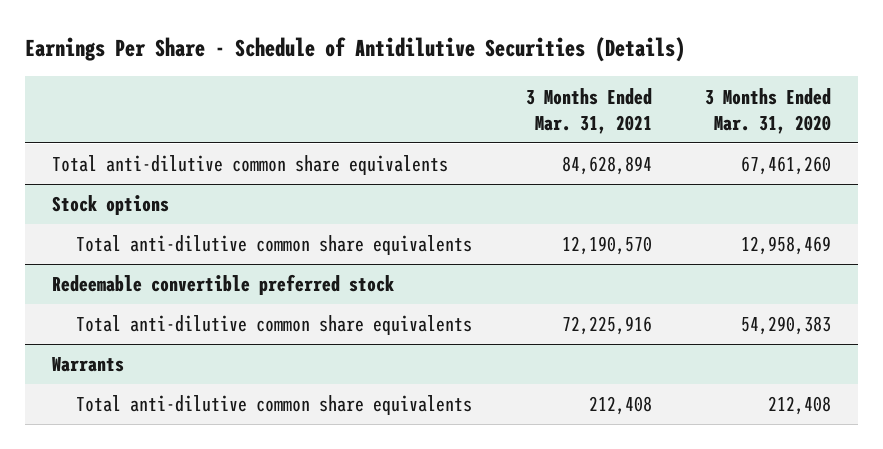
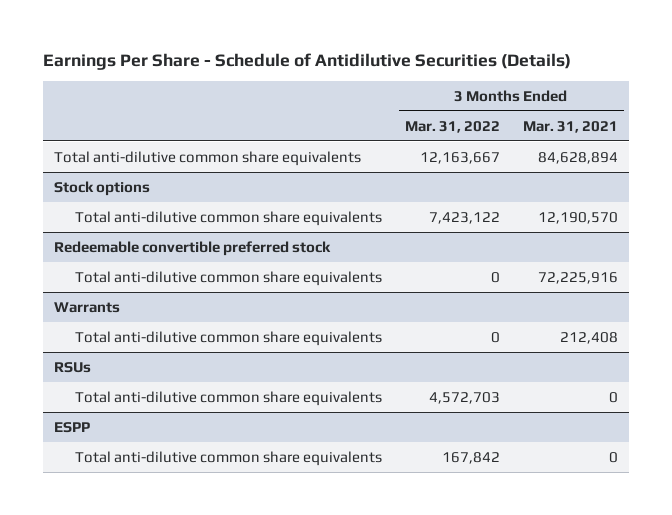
[705,87,832,134] 3 Months Ended Mar. 31, 2020 -> none
none -> [404,120,500,133] Mar. 31, 2022
none -> [54,361,92,373] RSUs
none -> [74,390,382,406] Total anti-dilutive common share equivalents
none -> [54,421,91,433] ESPP
none -> [74,450,382,466] Total anti-dilutive common share equivalents

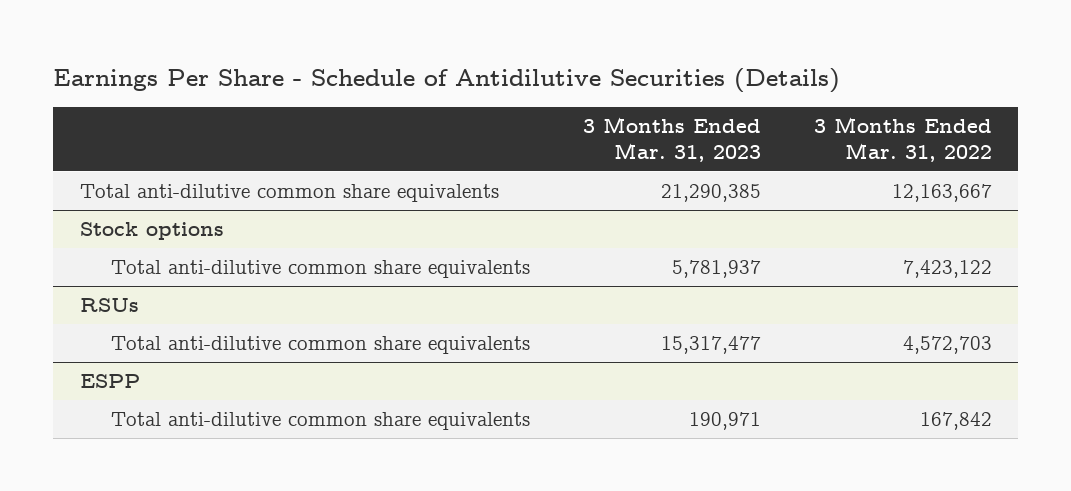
[522,120,618,133] Mar. 31, 2021 -> none
none -> [582,116,761,163] 3 Months Ended Mar. 31, 2023
[54,240,332,256] Redeemable convertible preferred stock -> none
[74,270,382,286] Total anti-dilutive common share equivalents -> none
[54,301,121,313] Warrants -> none
[74,330,382,346] Total anti-dilutive common share equivalents -> none

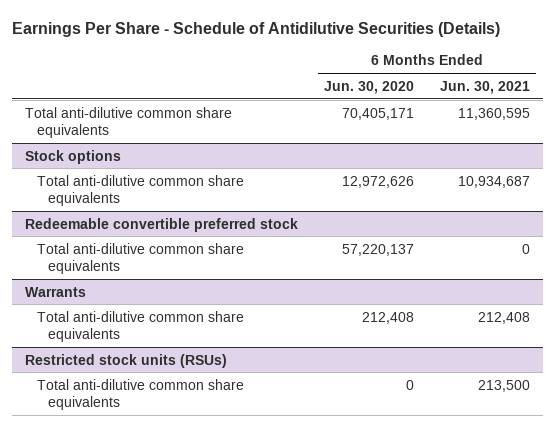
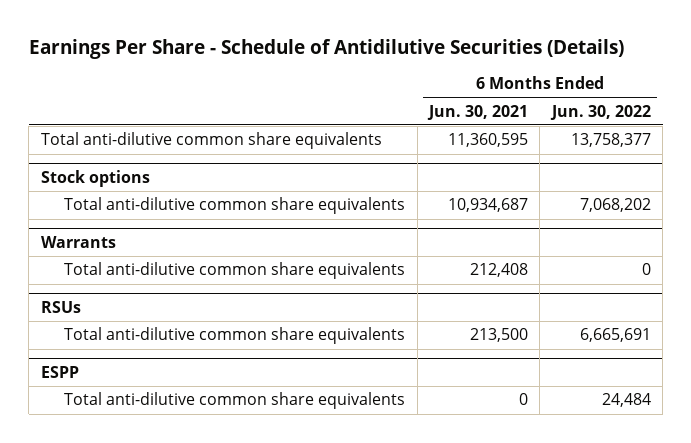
[324,80,415,94] Jun. 30, 2020 -> none
none -> [549,104,651,120] Jun. 30, 2022
[25,217,299,232] Redeemable convertible preferred stock -> none
[36,242,244,274] Total anti-dilutive common share equivalents -> none
[25,353,228,368] Restricted stock units (RSUs) -> [40,300,81,313] RSUs
none -> [40,365,79,378] ESPP
none -> [64,392,406,410] Total anti-dilutive common share equivalents

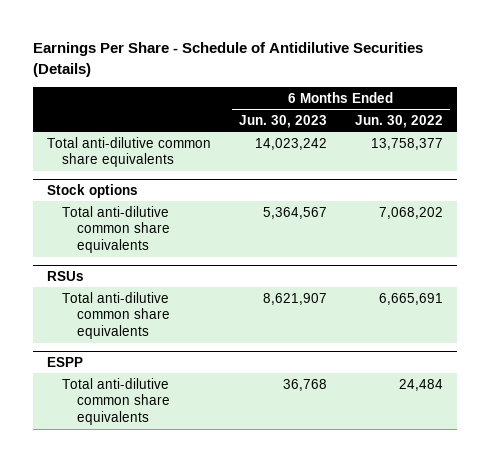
[427,104,529,120] Jun. 30, 2021 -> none
none -> [238,114,327,128] Jun. 30, 2023
[40,235,116,248] Warrants -> none
[64,262,406,280] Total anti-dilutive common share equivalents -> none

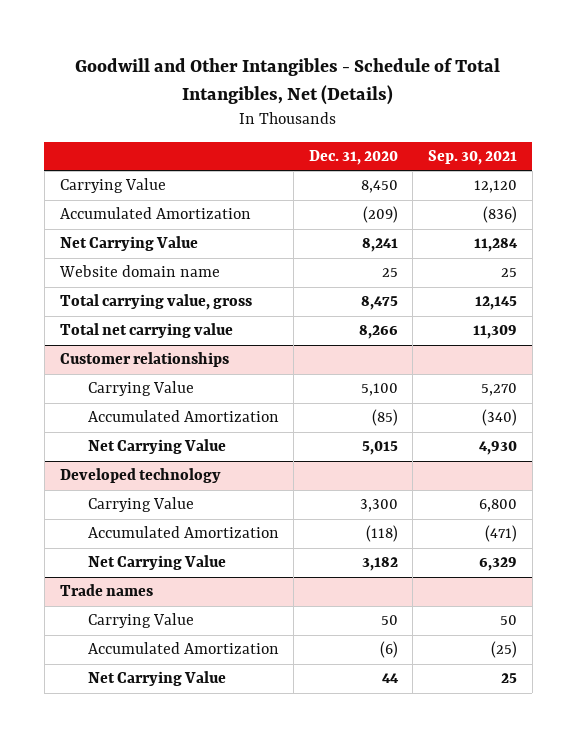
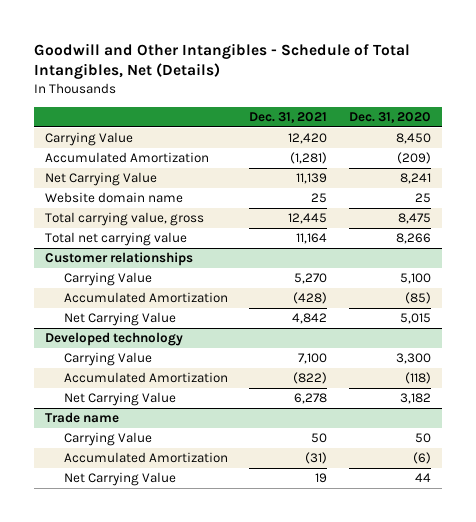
[427,150,517,166] Sep. 30, 2021 -> none
none -> [249,111,328,123] Dec. 31, 2021
[59,584,153,597] Trade names -> [44,412,119,424] Trade name

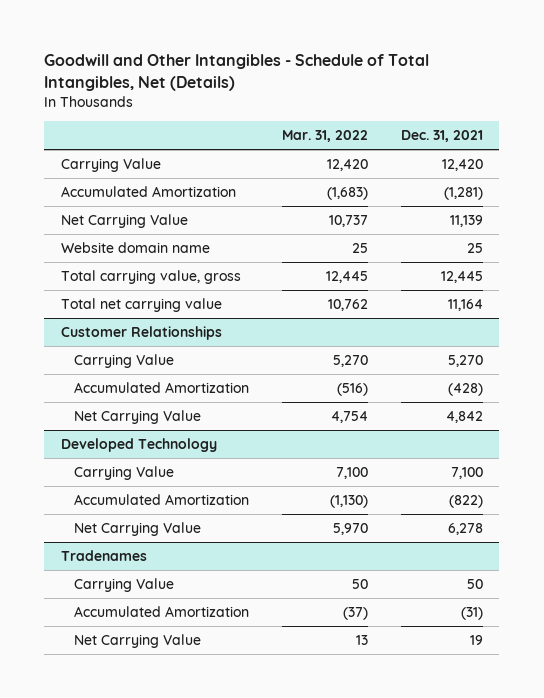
[349,111,432,123] Dec. 31, 2020 -> none
none -> [281,130,368,143] Mar. 31, 2022
[44,252,193,267] Customer relationships -> [60,326,222,341] Customer Relationships
[44,332,183,347] Developed technology -> [60,438,217,453] Developed Technology
[44,412,119,424] Trade name -> [60,550,147,562] Tradenames

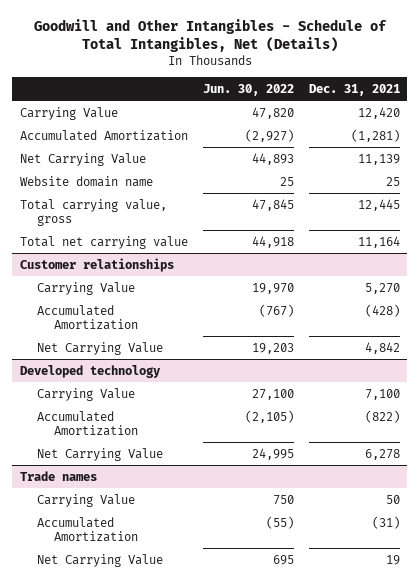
[281,130,368,143] Mar. 31, 2022 -> none
none -> [202,83,294,96] Jun. 30, 2022
[60,326,222,341] Customer Relationships -> [19,257,174,272] Customer relationships
[60,438,217,453] Developed Technology -> [19,364,161,378] Developed technology
[60,550,147,562] Tradenames -> [19,470,97,481] Trade names

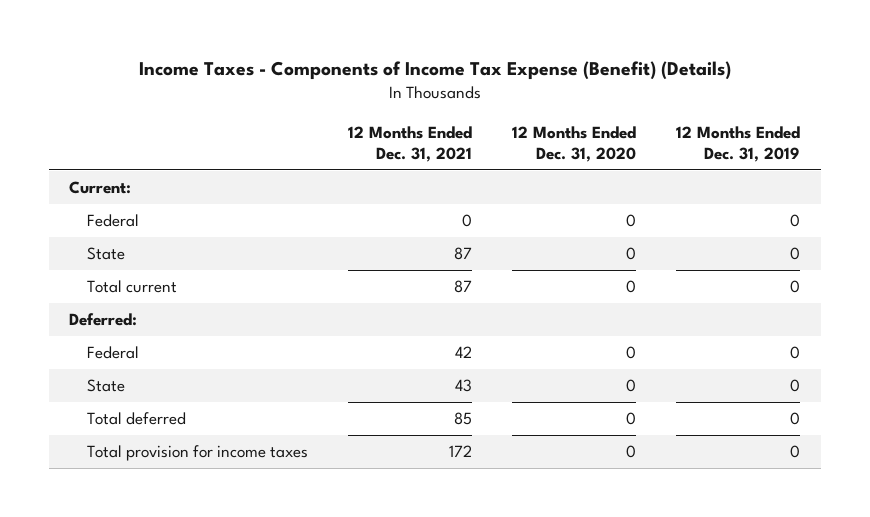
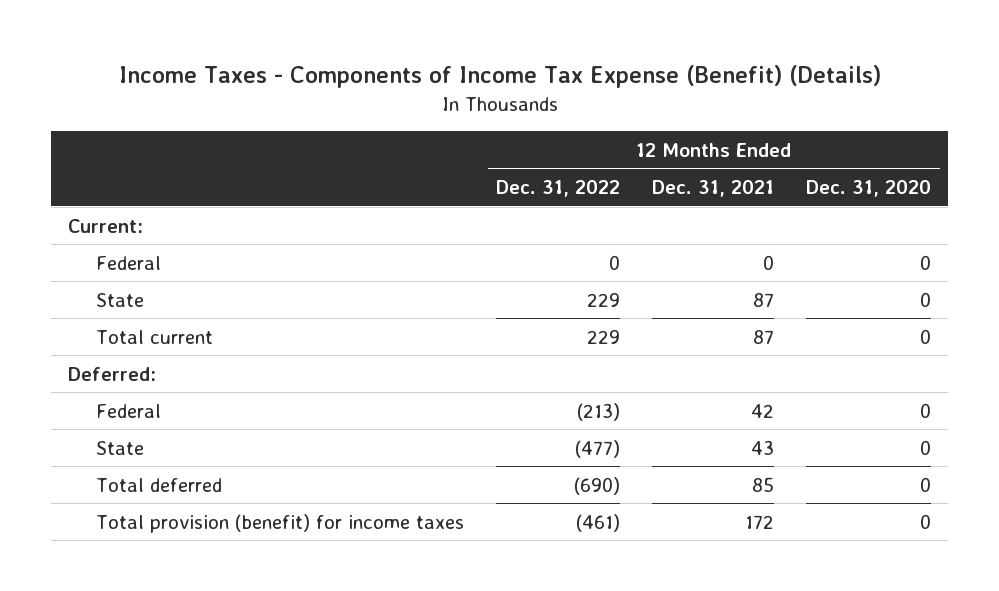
[676,125,801,162] 12 Months Ended Dec. 31, 2019 -> none
none -> [496,180,621,198] Dec. 31, 2022
[86,445,308,462] Total provision for income taxes -> [95,513,464,533] Total provision (benefit) for income taxes

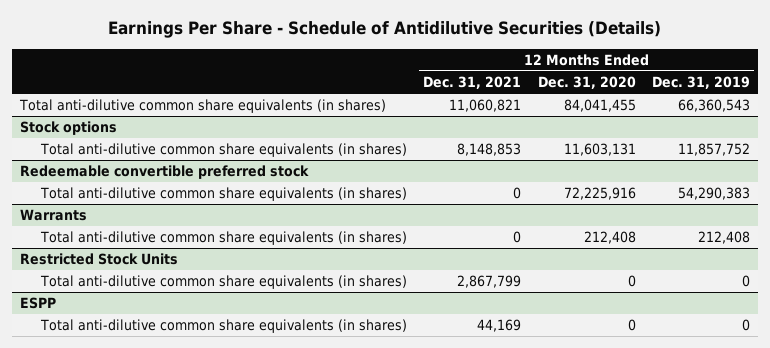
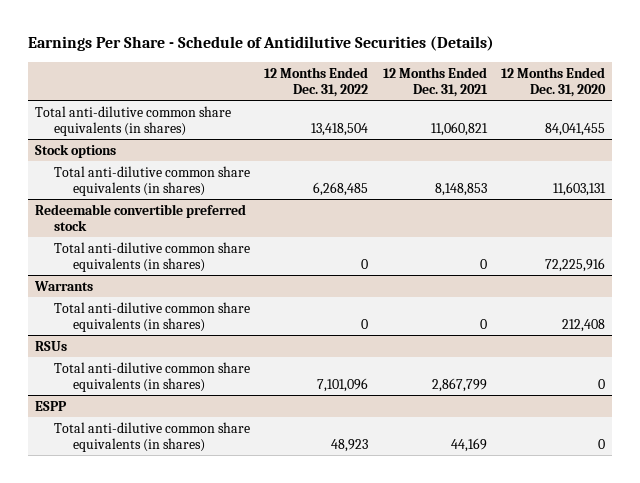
[651,76,750,90] Dec. 31, 2019 -> none
none -> [264,66,369,97] 12 Months Ended Dec. 31, 2022
[20,253,179,266] Restricted Stock Units -> [34,340,67,351] RSUs

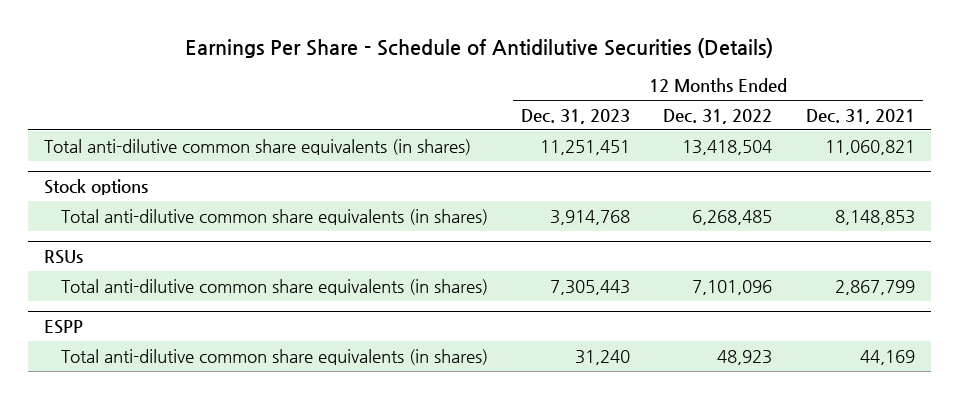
[500,66,606,97] 12 Months Ended Dec. 31, 2020 -> none
none -> [521,108,631,124] Dec. 31, 2023
[34,203,246,231] Redeemable convertible preferred stock -> none
[54,241,251,272] Total anti-dilutive common share equivalents (in shares) -> none
[33,280,93,291] Warrants -> none
[54,301,251,332] Total anti-dilutive common share equivalents (in shares) -> none

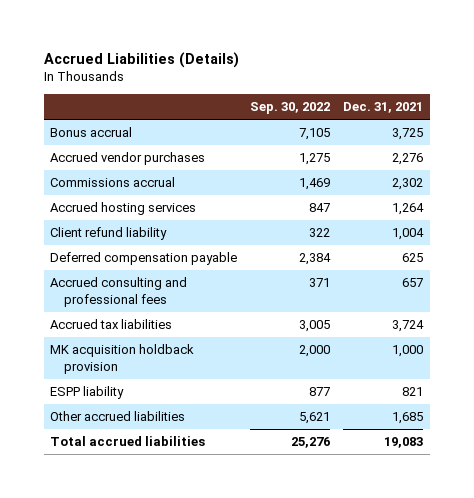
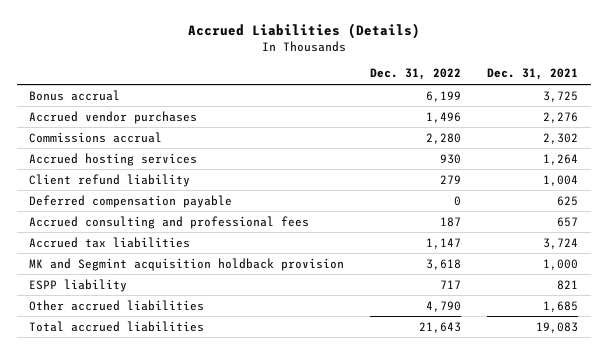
[250,102,331,115] Sep. 30, 2022 -> none
none -> [370,68,462,81] Dec. 31, 2022
[50,344,195,374] MK acquisition holdback provision -> [29,257,345,271] MK and Segmint acquisition holdback provision

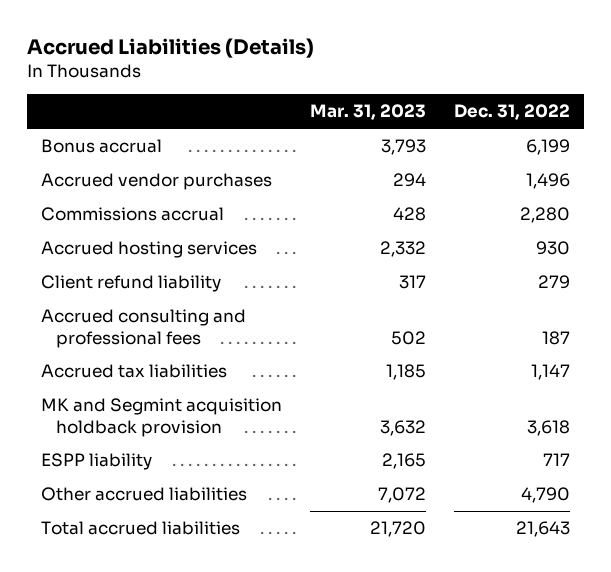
[487,68,579,81] Dec. 31, 2021 -> none
none -> [310,104,427,121] Mar. 31, 2023
[29,194,233,208] Deferred compensation payable -> none

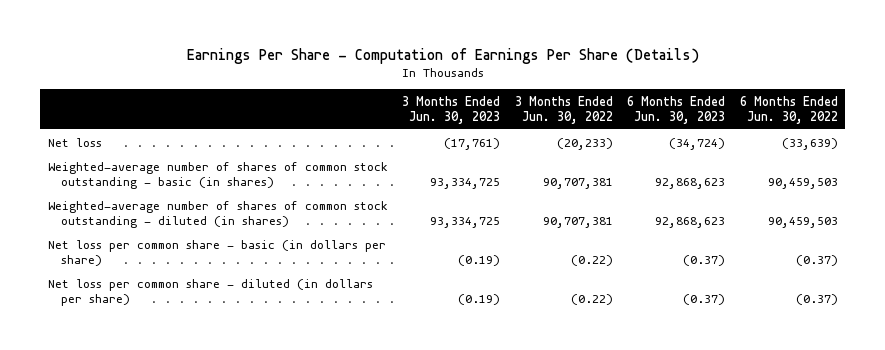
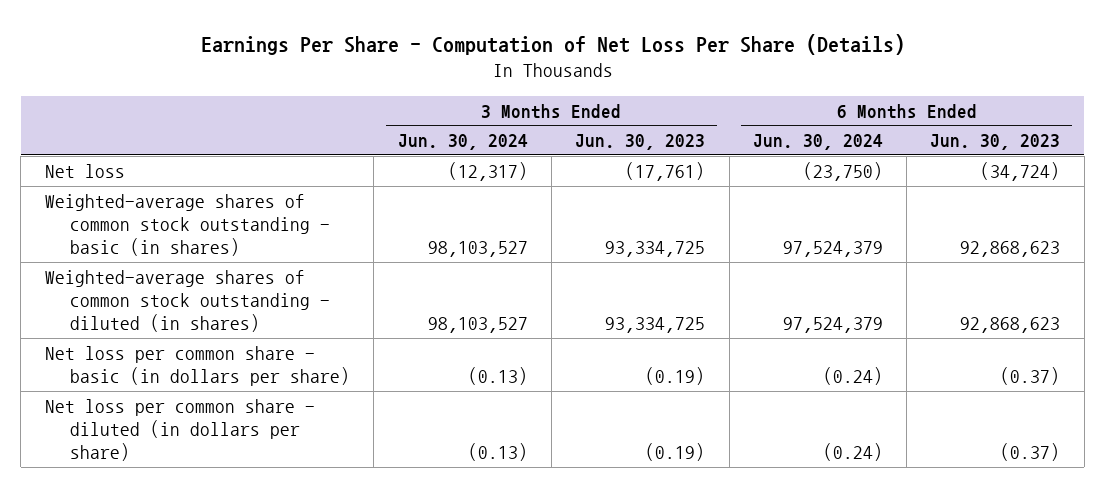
[186,47,699,64] Earnings Per Share - Computation of Earnings Per Share (Details) -> [200,33,905,55] Earnings Per Share - Computation of Net Loss Per Share (Details)
[514,95,613,124] 3 Months Ended Jun. 30, 2022 -> none
[739,95,838,124] 6 Months Ended Jun. 30, 2022 -> none
none -> [397,134,528,151] Jun. 30, 2024
none -> [752,134,883,151] Jun. 30, 2024
[47,161,388,189] Weighted-average number of shares of common stock outstanding - basic (in shares) -> [44,193,330,257] Weighted-average shares of common stock outstanding - basic (in shares)
[47,200,388,228] Weighted-average number of shares of common stock outstanding - diluted (in shares) -> [44,269,330,333] Weighted-average shares of common stock outstanding - diluted (in shares)

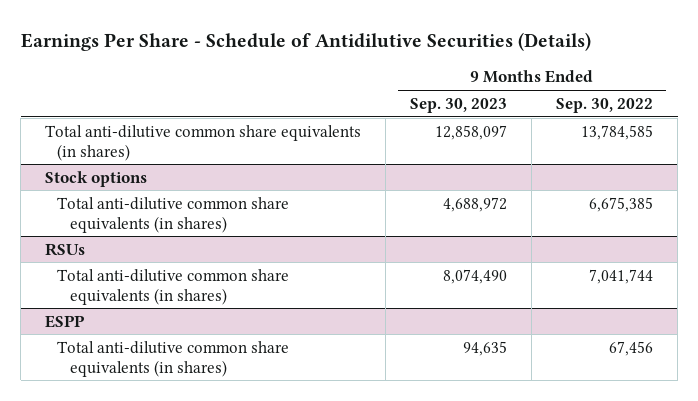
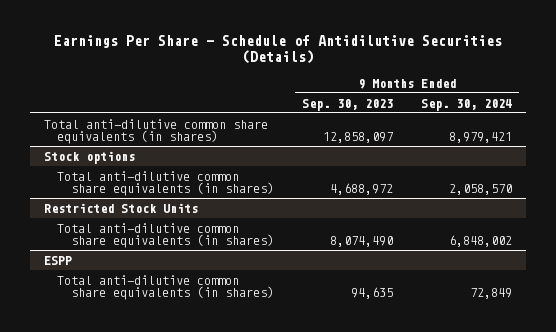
[556,97,654,113] Sep. 30, 2022 -> none
none -> [420,98,512,111] Sep. 30, 2024
[45,242,86,256] RSUs -> [43,202,198,213] Restricted Stock Units

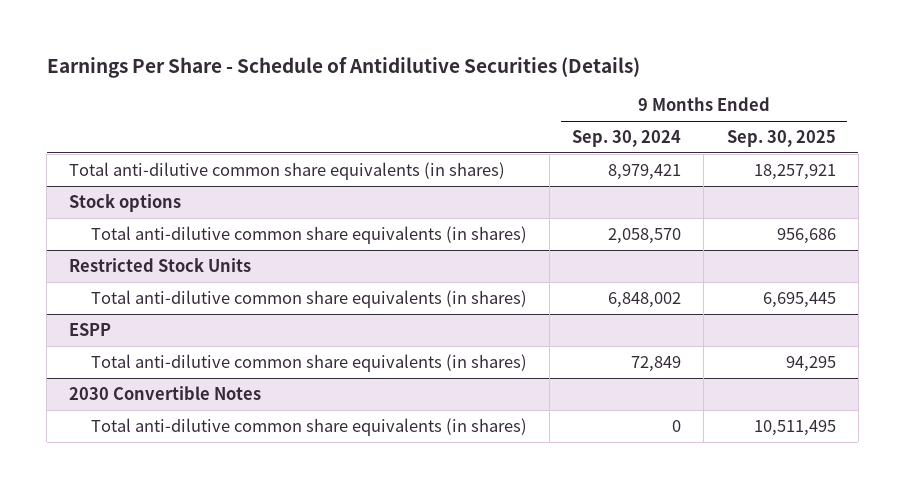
[301,98,393,111] Sep. 30, 2023 -> none
none -> [726,130,836,148] Sep. 30, 2025
none -> [69,386,262,401] 2030 Convertible Notes
none -> [91,418,528,437] Total anti-dilutive common share equivalents (in shares)

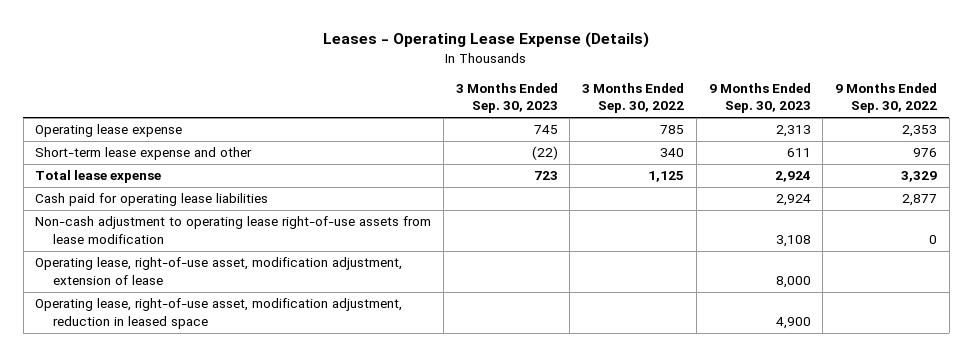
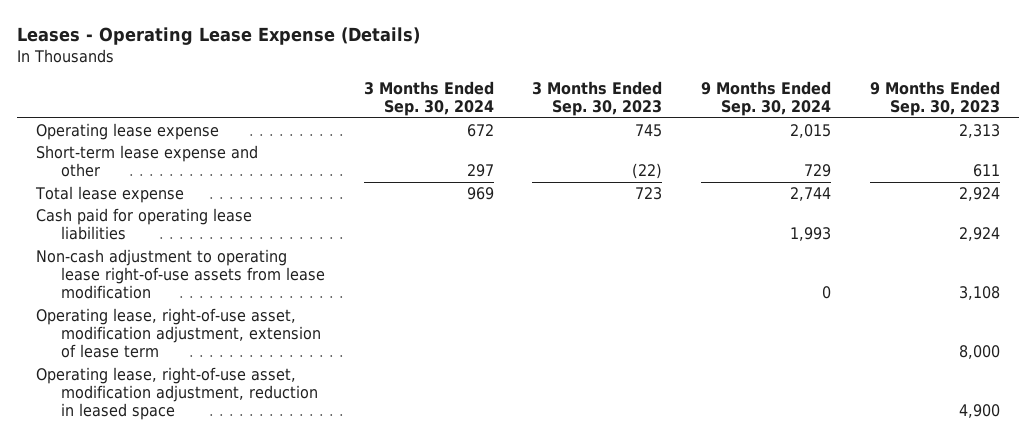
[582,82,685,114] 3 Months Ended Sep. 30, 2022 -> none
[834,82,937,114] 9 Months Ended Sep. 30, 2022 -> none
none -> [363,81,494,117] 3 Months Ended Sep. 30, 2024
none -> [701,81,832,117] 9 Months Ended Sep. 30, 2024
[35,257,403,286] Operating lease, right-of-use asset, modification adjustment, extension of lease -> [36,307,321,359] Operating lease, right-of-use asset, modification adjustment, extension of lease term

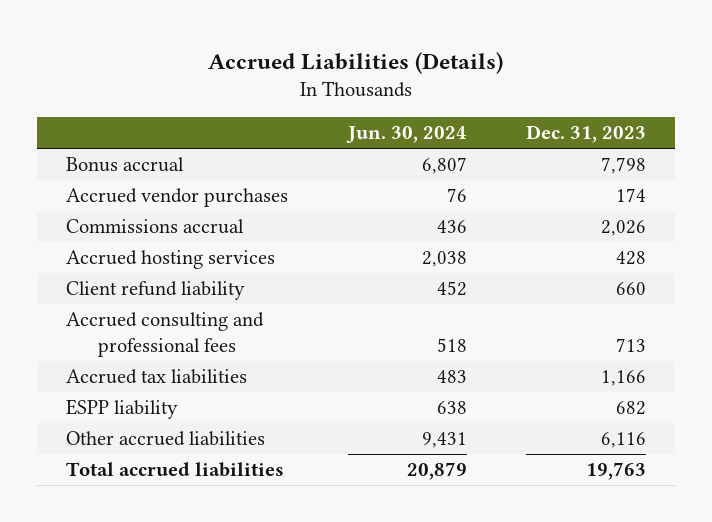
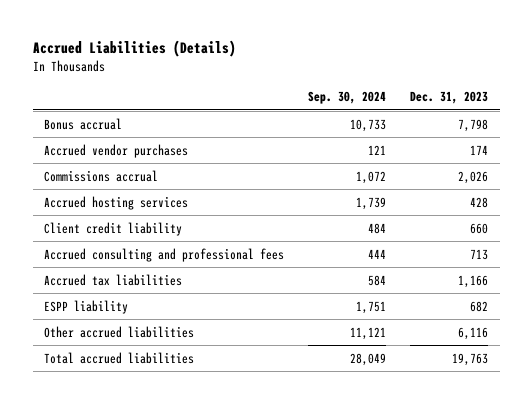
[345,126,467,144] Jun. 30, 2024 -> none
none -> [308,91,387,105] Sep. 30, 2024
[66,281,246,301] Client refund liability -> [44,221,183,236] Client credit liability

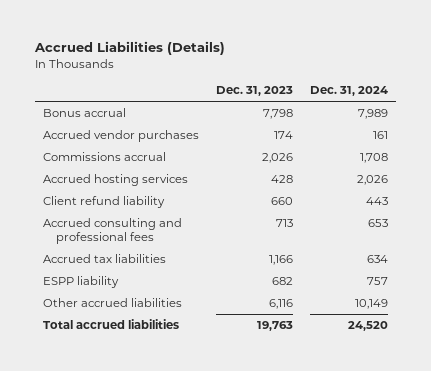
[308,91,387,105] Sep. 30, 2024 -> none
none -> [309,86,388,97] Dec. 31, 2024
[44,221,183,236] Client credit liability -> [43,195,166,208] Client refund liability

